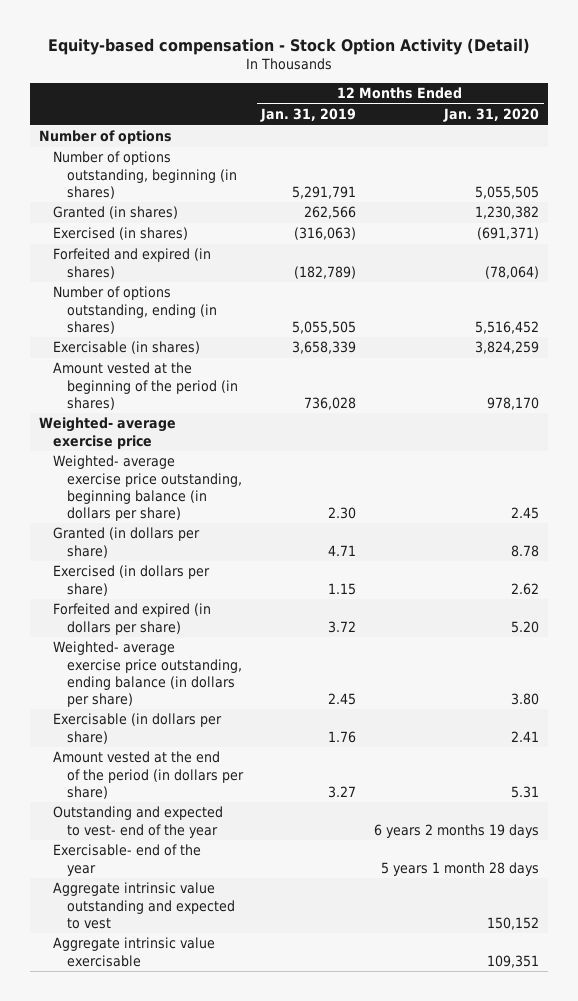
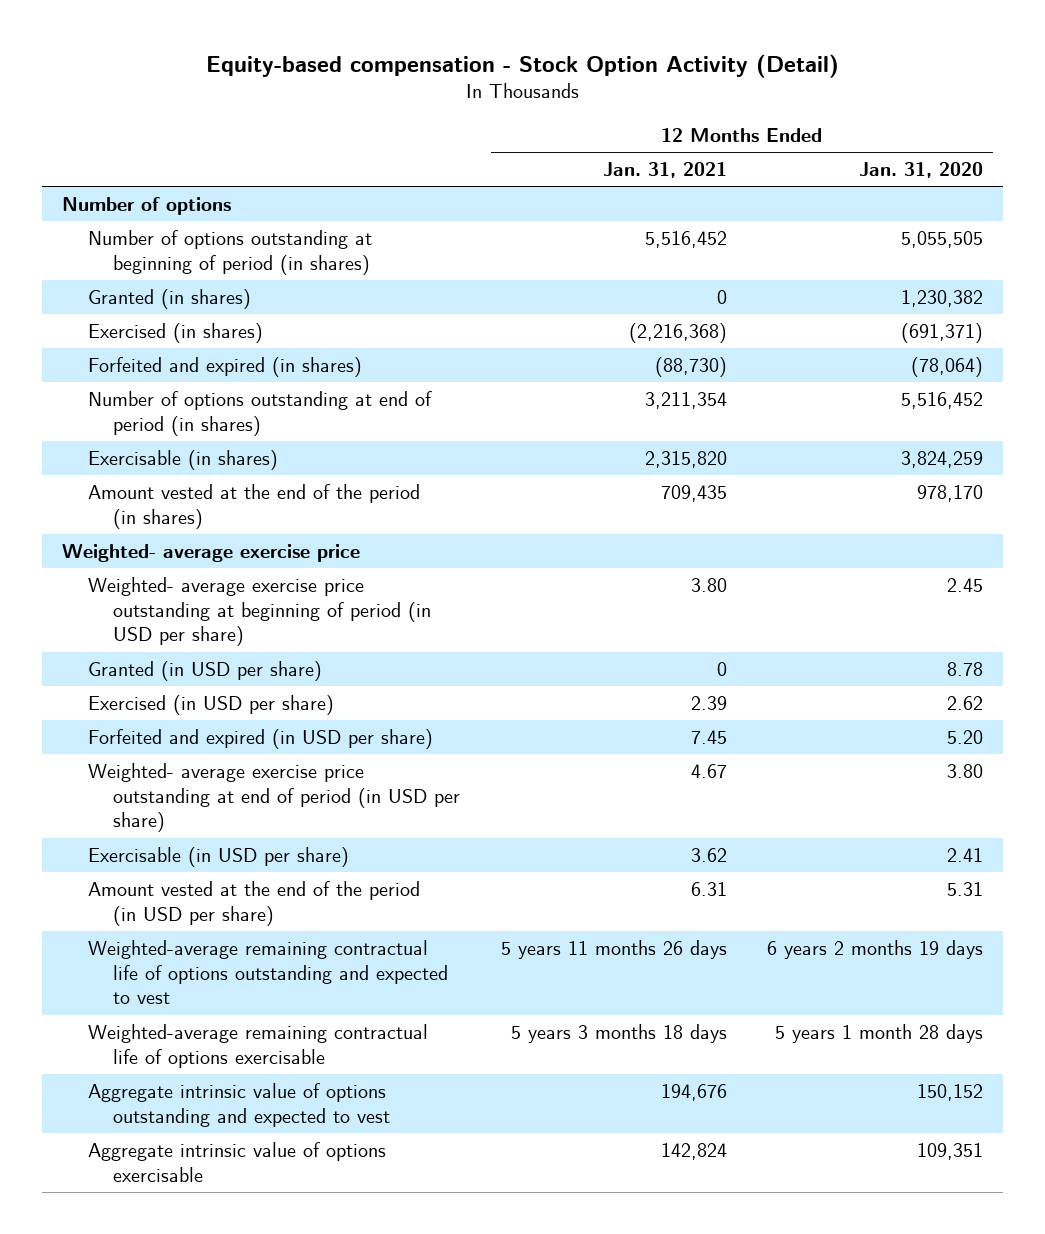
[260,108,357,123] Jan. 31, 2019 -> none
none -> [602,161,727,178] Jan. 31, 2021
[53,151,238,199] Number of options outstanding, beginning (in shares) -> [87,229,372,275] Number of options outstanding at beginning of period (in shares)
[53,286,218,334] Number of options outstanding, ending (in shares) -> [87,390,432,436] Number of options outstanding at end of period (in shares)
[53,362,239,410] Amount vested at the beginning of the period (in shares) -> [87,483,420,529] Amount vested at the end of the period (in shares)
[53,455,243,521] Weighted- average exercise price outstanding, beginning balance (in dollars per share) -> [87,576,432,647] Weighted- average exercise price outstanding at beginning of period (in USD per share)
[53,527,201,558] Granted (in dollars per share) -> [87,660,322,681] Granted (in USD per share)
[53,565,211,596] Exercised (in dollars per share) -> [87,694,334,715] Exercised (in USD per share)
[53,603,212,635] Forfeited and expired (in dollars per share) -> [87,728,433,749] Forfeited and expired (in USD per share)
[53,641,243,707] Weighted- average exercise price outstanding, ending balance (in dollars per share) -> [87,762,461,833] Weighted- average exercise price outstanding at end of period (in USD per share)
[53,713,223,744] Exercisable (in dollars per share) -> [87,846,349,867] Exercisable (in USD per share)
[53,751,245,799] Amount vested at the end of the period (in dollars per share) -> [87,880,420,926] Amount vested at the end of the period (in USD per share)
[53,806,224,838] Outstanding and expected to vest- end of the year -> [87,939,449,1005] Weighted-average remaining contractual life of options outstanding and expected to vest
[53,844,202,876] Exercisable- end of the year -> [87,1023,428,1068] Weighted-average remaining contractual life of options exercisable
[53,882,236,929] Aggregate intrinsic value outstanding and expected to vest -> [87,1082,391,1127] Aggregate intrinsic value of options outstanding and expected to vest
[53,937,216,967] Aggregate intrinsic value exercisable -> [87,1141,386,1182] Aggregate intrinsic value of options exercisable

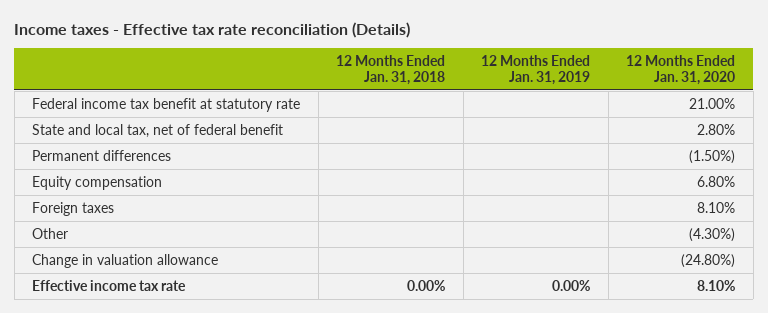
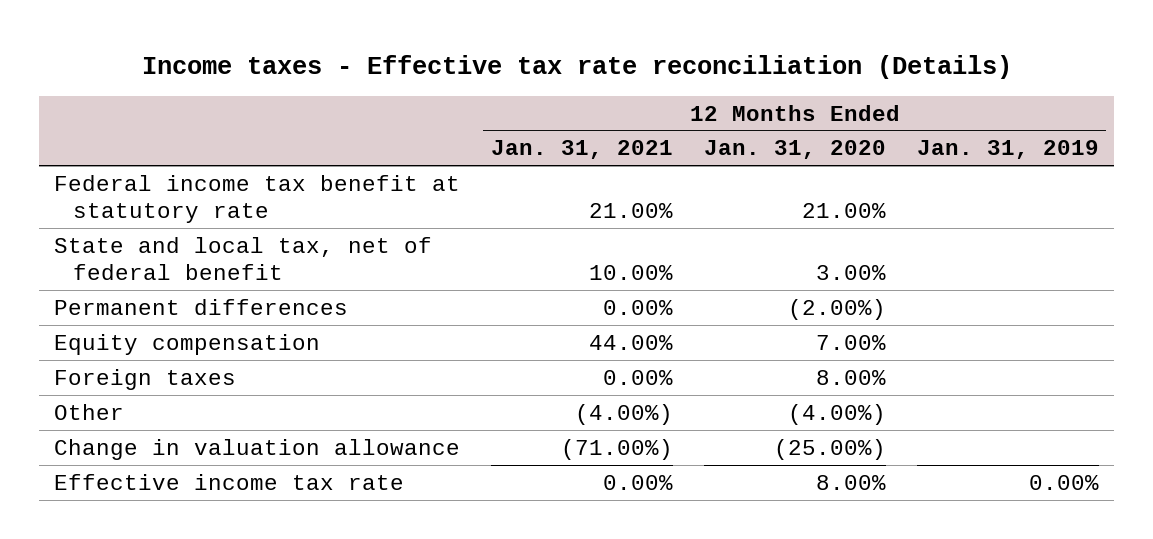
[336,55,446,85] 12 Months Ended Jan. 31, 2018 -> none
none -> [491,140,674,160] Jan. 31, 2021
[697,123,736,135] 2.80% -> [815,264,886,280] 3.00%
[689,149,736,164] (1.50%) -> [787,298,886,320] (2.00%)
[697,175,736,187] 6.80% -> [815,334,886,350] 7.00%
[697,201,736,213] 8.10% -> [815,369,886,385] 8.00%
[689,227,736,242] (4.30%) -> [787,403,886,425] (4.00%)
[681,253,736,268] (24.80%) -> [773,438,886,460] (25.00%)
[697,279,736,291] 8.10% -> [815,474,886,490] 8.00%

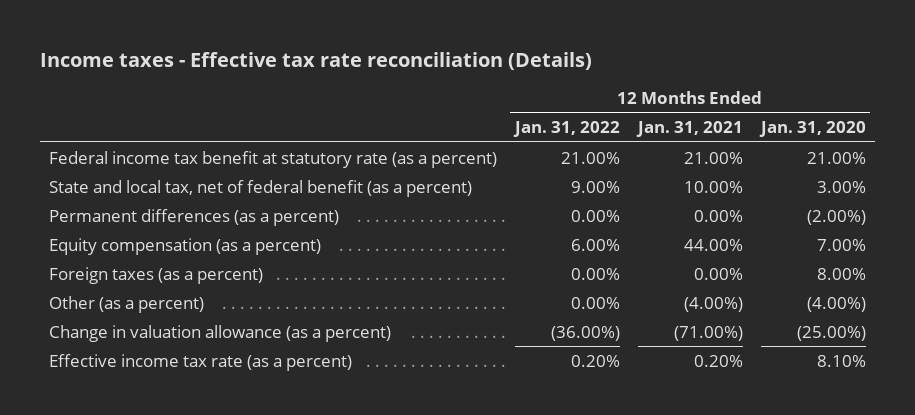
[916,140,1099,160] Jan. 31, 2019 -> none
none -> [512,121,620,138] Jan. 31, 2022
[54,174,461,223] Federal income tax benefit at statutory rate -> [49,150,498,168] Federal income tax benefit at statutory rate (as a percent)
[54,236,433,280] State and local tax, net of federal benefit -> [49,179,473,197] State and local tax, net of federal benefit (as a percent)
[54,298,349,315] Permanent differences -> [49,208,340,226] Permanent differences (as a percent)
[54,333,321,355] Equity compensation -> [49,237,322,255] Equity compensation (as a percent)
[54,368,237,390] Foreign taxes -> [49,266,264,284] Foreign taxes (as a percent)
[54,403,125,420] Other -> [49,295,205,313] Other (as a percent)
[54,438,461,460] Change in valuation allowance -> [49,324,392,342] Change in valuation allowance (as a percent)
[54,473,405,490] Effective income tax rate -> [49,353,353,371] Effective income tax rate (as a percent)
[603,474,674,490] 0.00% -> [693,354,743,367] 0.20%
[815,474,886,490] 8.00% -> [816,354,866,367] 8.10%

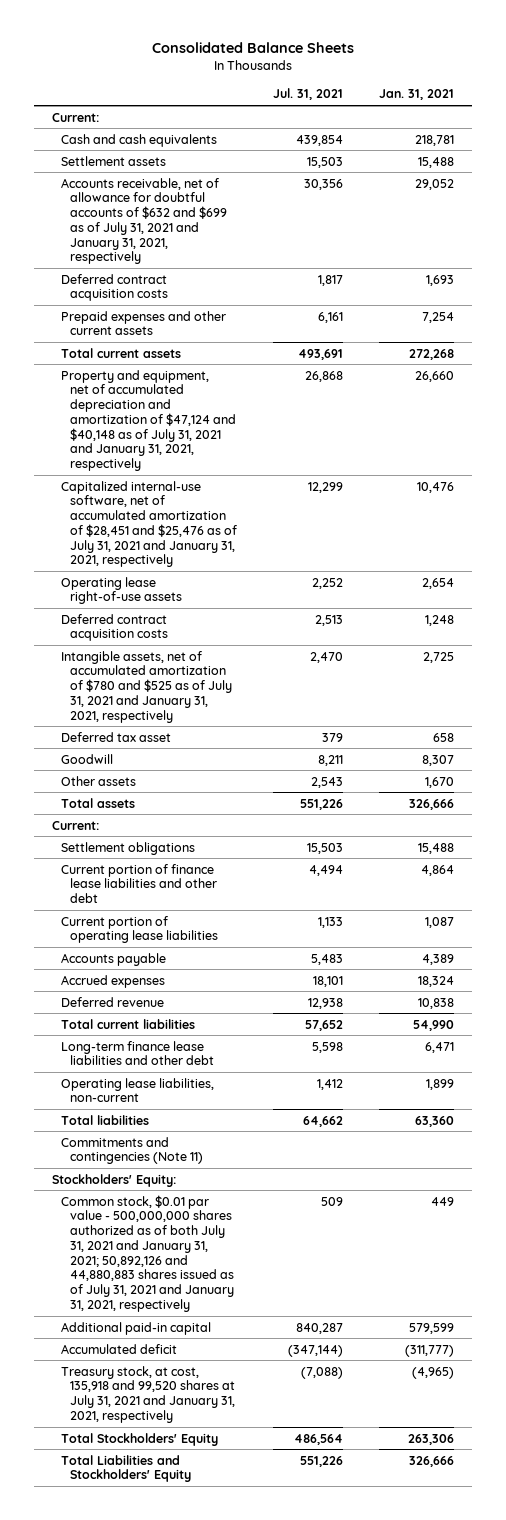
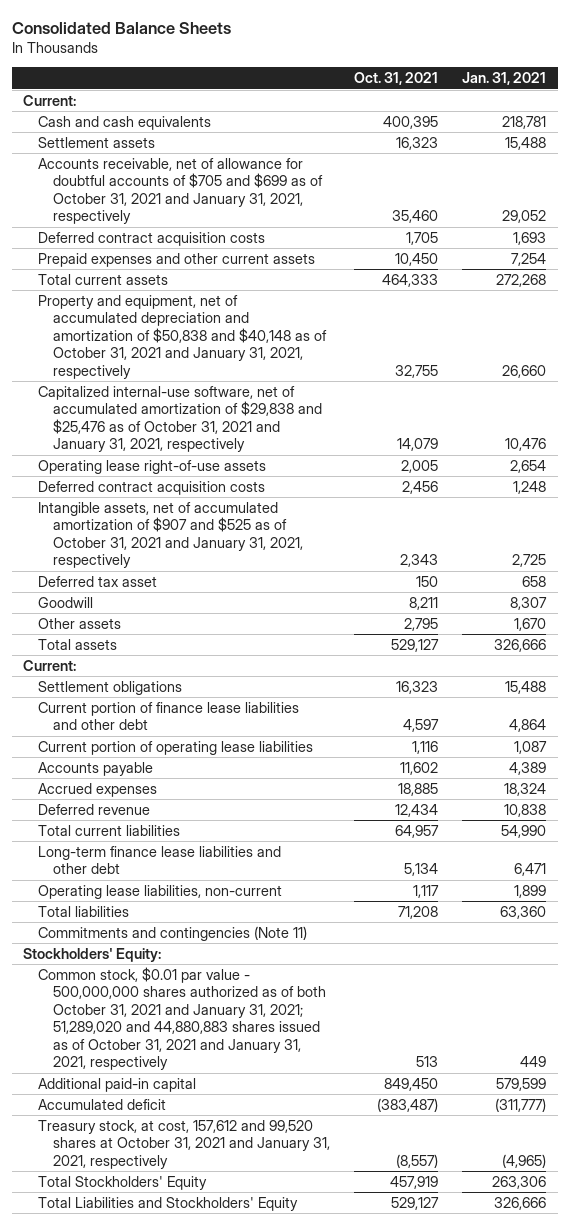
[272,88,343,101] Jul. 31, 2021 -> none
none -> [354,72,439,86] Oct. 31, 2021
[60,177,227,265] Accounts receivable, net of allowance for doubtful accounts of $632 and $699 as of July 31, 2021 and January 31, 2021, respectively -> [38,157,324,225] Accounts receivable, net of allowance for doubtful accounts of $705 and $699 as of October 31, 2021 and January 31, 2021, respectively
[60,369,236,472] Property and equipment, net of accumulated depreciation and amortization of $47,124 and $40,148 as of July 31, 2021 and January 31, 2021, respectively -> [38,294,328,379] Property and equipment, net of accumulated depreciation and amortization of $50,838 and $40,148 as of October 31, 2021 and January 31, 2021, respectively
[60,480,237,568] Capitalized internal-use software, net of accumulated amortization of $28,451 and $25,476 as of July 31, 2021 and January 31, 2021, respectively -> [38,385,323,453] Capitalized internal-use software, net of accumulated amortization of $29,838 and $25,476 as of October 31, 2021 and January 31, 2021, respectively
[60,650,232,723] Intangible assets, net of accumulated amortization of $780 and $525 as of July 31, 2021 and January 31, 2021, respectively -> [38,501,304,569] Intangible assets, net of accumulated amortization of $907 and $525 as of October 31, 2021 and January 31, 2021, respectively
[60,1194,234,1312] Common stock, $0.01 par value - 500,000,000 shares authorized as of both July 31, 2021 and January 31, 2021; 50,892,126 and 44,880,883 shares issued as of July 31, 2021 and January 31, 2021, respectively -> [38,966,327,1071] Common stock, $0.01 par value - 500,000,000 shares authorized as of both October 31, 2021 and January 31, 2021; 51,289,020 and 44,880,883 shares issued as of October 31, 2021 and January 31, 2021, respectively
[60,1365,235,1423] Treasury stock, at cost, 135,918 and 99,520 shares at July 31, 2021 and January 31, 2021, respectively -> [38,1119,331,1169] Treasury stock, at cost, 157,612 and 99,520 shares at October 31, 2021 and January 31, 2021, respectively

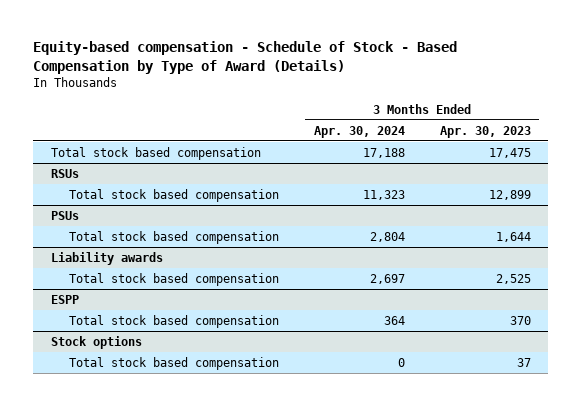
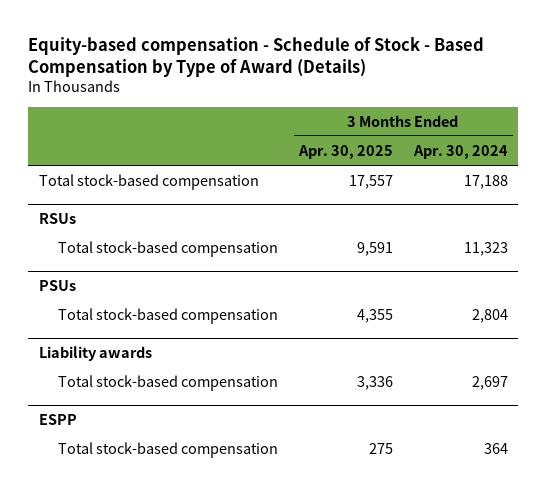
[439,125,531,138] Apr. 30, 2023 -> none
none -> [297,144,393,159] Apr. 30, 2025
[50,146,261,160] Total stock based compensation -> [38,173,259,190] Total stock-based compensation
[69,188,280,202] Total stock based compensation -> [58,240,279,257] Total stock-based compensation
[69,230,280,244] Total stock based compensation -> [58,307,279,324] Total stock-based compensation
[69,272,280,286] Total stock based compensation -> [58,374,279,391] Total stock-based compensation
[50,335,142,349] Stock options -> none
[69,356,280,370] Total stock based compensation -> none
[69,314,280,328] Total stock based compensation -> [58,441,279,458] Total stock-based compensation

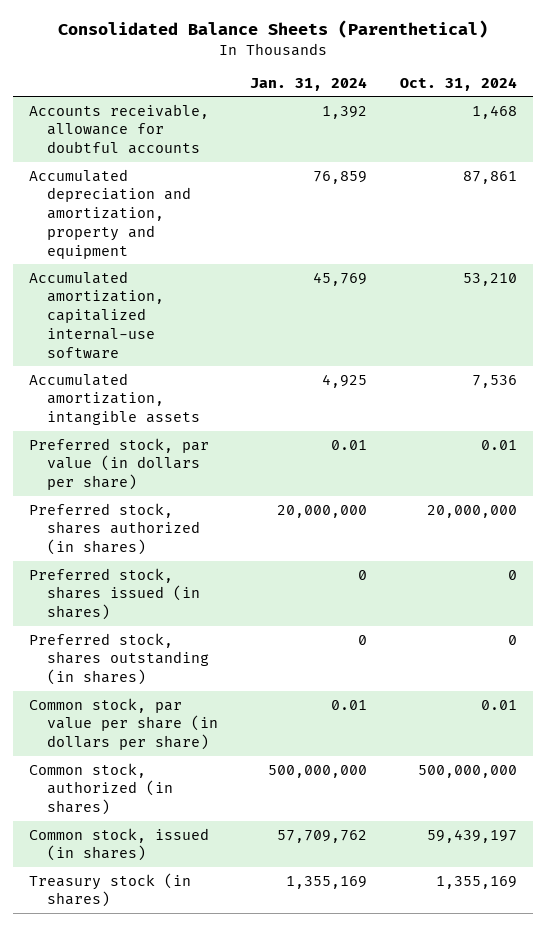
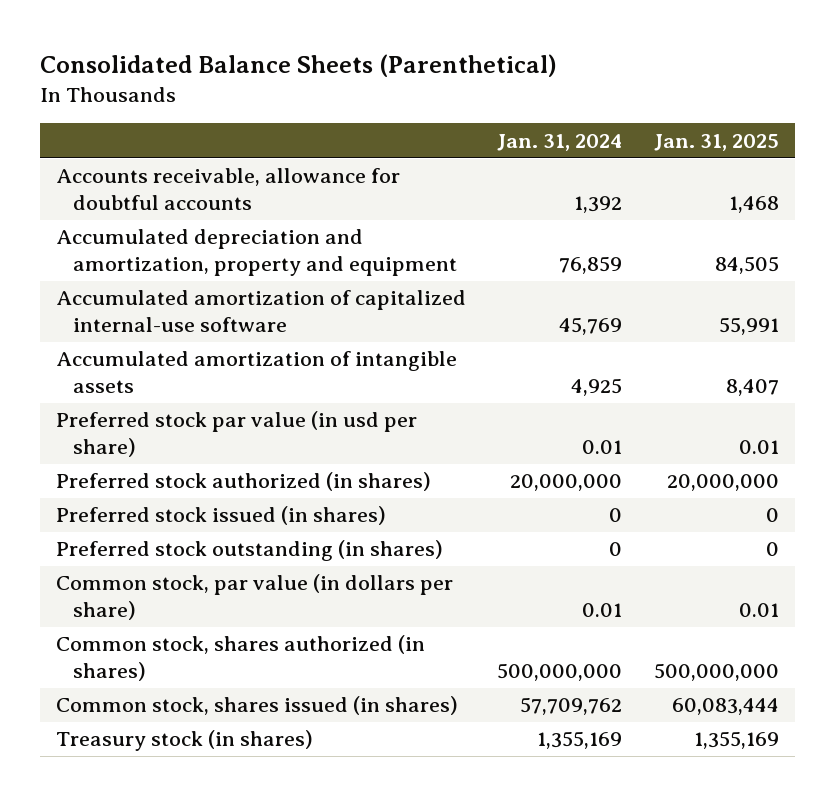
[399,76,517,91] Oct. 31, 2024 -> none
none -> [653,133,779,151] Jan. 31, 2025
[28,270,164,359] Accumulated amortization, capitalized internal-use software -> [55,290,466,332] Accumulated amortization of capitalized internal-use software
[28,372,200,426] Accumulated amortization, intangible assets -> [55,351,457,393] Accumulated amortization of intangible assets
[28,437,209,491] Preferred stock, par value (in dollars per share) -> [55,411,417,457] Preferred stock par value (in usd per share)
[28,502,200,556] Preferred stock, shares authorized (in shares) -> [55,472,431,492] Preferred stock authorized (in shares)
[28,567,200,621] Preferred stock, shares issued (in shares) -> [55,506,386,526] Preferred stock issued (in shares)
[28,632,209,686] Preferred stock, shares outstanding (in shares) -> [55,540,443,562] Preferred stock outstanding (in shares)
[28,697,218,751] Common stock, par value per share (in dollars per share) -> [55,574,453,620] Common stock, par value (in dollars per share)
[28,762,173,816] Common stock, authorized (in shares) -> [55,635,425,681] Common stock, shares authorized (in shares)
[28,827,209,862] Common stock, issued (in shares) -> [55,696,458,716] Common stock, shares issued (in shares)

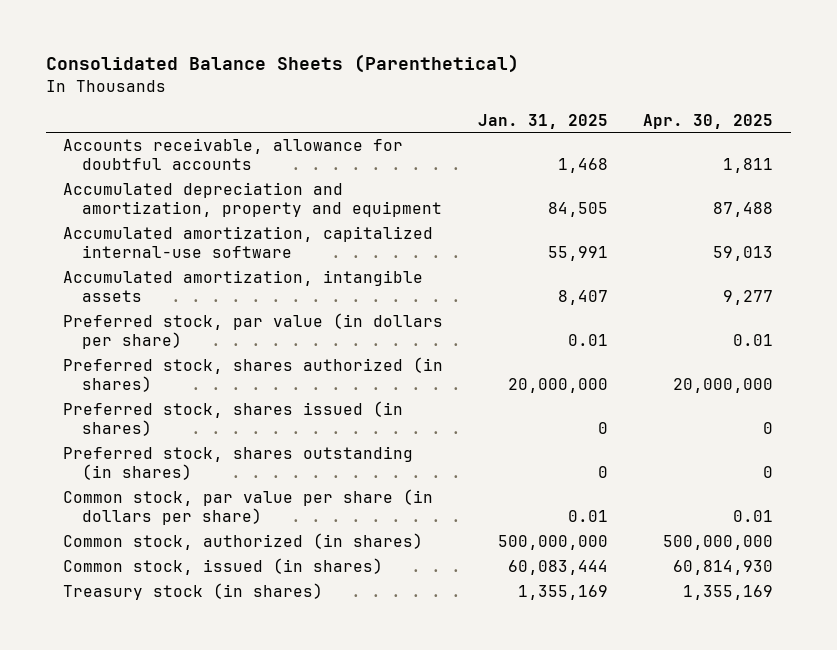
[497,133,623,151] Jan. 31, 2024 -> none
none -> [643,113,774,129] Apr. 30, 2025
[55,290,466,332] Accumulated amortization of capitalized internal-use software -> [63,226,434,259] Accumulated amortization, capitalized internal-use software
[55,351,457,393] Accumulated amortization of intangible assets -> [63,270,424,303] Accumulated amortization, intangible assets
[55,411,417,457] Preferred stock par value (in usd per share) -> [63,313,444,350] Preferred stock, par value (in dollars per share)
[55,472,431,492] Preferred stock authorized (in shares) -> [63,357,444,393] Preferred stock, shares authorized (in shares)
[55,506,386,526] Preferred stock issued (in shares) -> [63,401,404,437] Preferred stock, shares issued (in shares)
[55,540,443,562] Preferred stock outstanding (in shares) -> [63,446,414,481] Preferred stock, shares outstanding (in shares)
[55,574,453,620] Common stock, par value (in dollars per share) -> [63,489,434,526] Common stock, par value per share (in dollars per share)
[55,635,425,681] Common stock, shares authorized (in shares) -> [63,533,424,551] Common stock, authorized (in shares)
[55,696,458,716] Common stock, shares issued (in shares) -> [63,558,384,576] Common stock, issued (in shares)

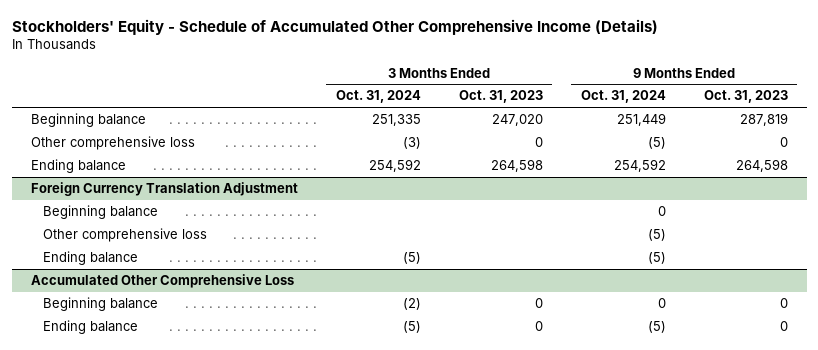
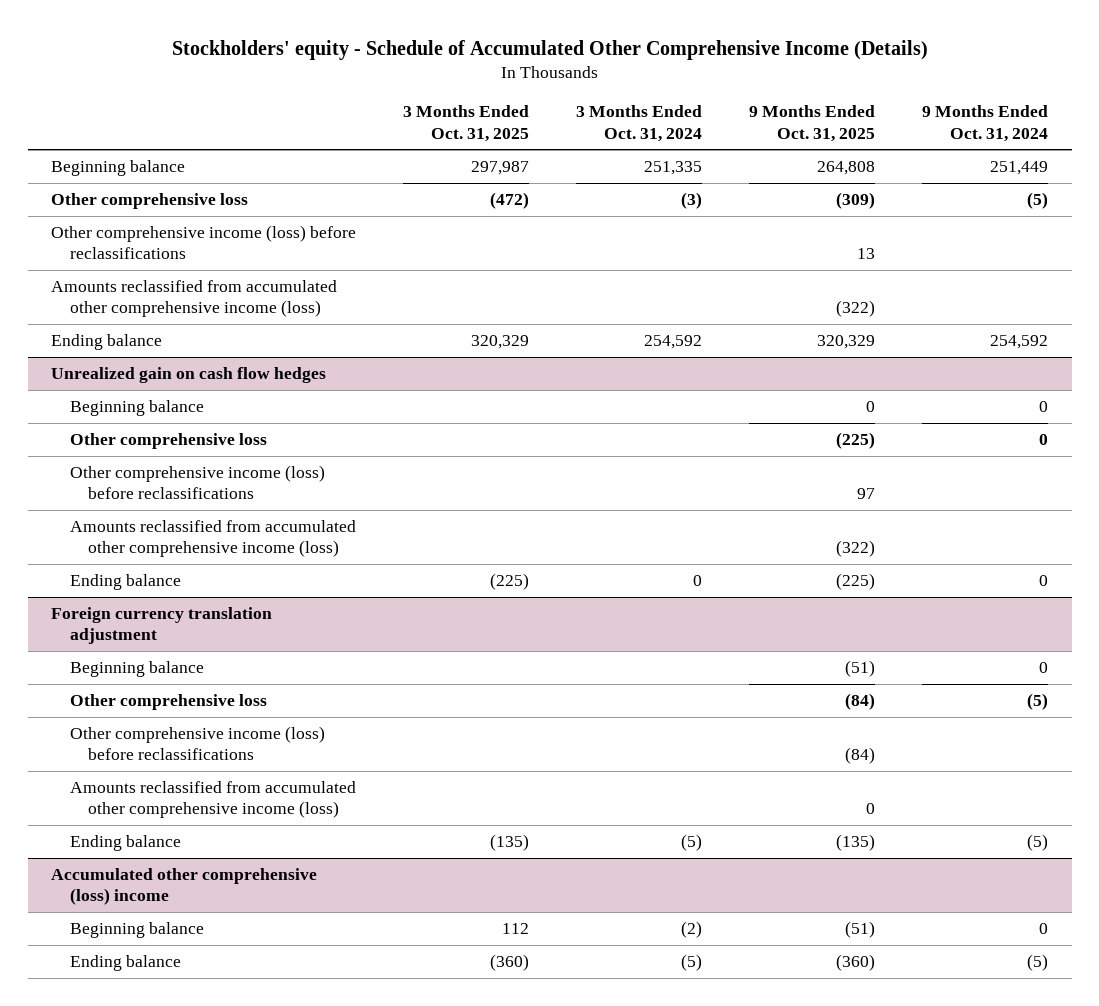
[11,18,658,35] Stockholders' Equity - Schedule of Accumulated Other Comprehensive Income (Details) -> [171,39,928,60] Stockholders' equity - Schedule of Accumulated Other Comprehensive Income (Details)
[458,90,543,104] Oct. 31, 2023 -> none
[703,90,788,104] Oct. 31, 2023 -> none
none -> [403,105,530,142] 3 Months Ended Oct. 31, 2025
none -> [749,105,876,142] 9 Months Ended Oct. 31, 2025
none -> [51,224,357,260] Other comprehensive income (loss) before reclassifications
none -> [51,279,338,318] Amounts reclassified from accumulated other comprehensive income (loss)
[30,181,298,196] Foreign Currency Translation Adjustment -> none
none -> [51,366,327,383] Unrealized gain on cash flow hedges
none -> [69,432,267,449] Other comprehensive loss
none -> [69,464,325,500] Other comprehensive income (loss) before reclassifications
none -> [69,519,356,558] Amounts reclassified from accumulated other comprehensive income (loss)
none -> [69,573,181,590] Ending balance
none -> [51,606,273,645] Foreign currency translation adjustment
none -> [69,660,204,677] Beginning balance
none -> [69,725,325,761] Other comprehensive income (loss) before reclassifications
none -> [69,780,356,819] Amounts reclassified from accumulated other comprehensive income (loss)
[30,273,294,288] Accumulated Other Comprehensive Loss -> [51,867,318,906] Accumulated other comprehensive (loss) income

